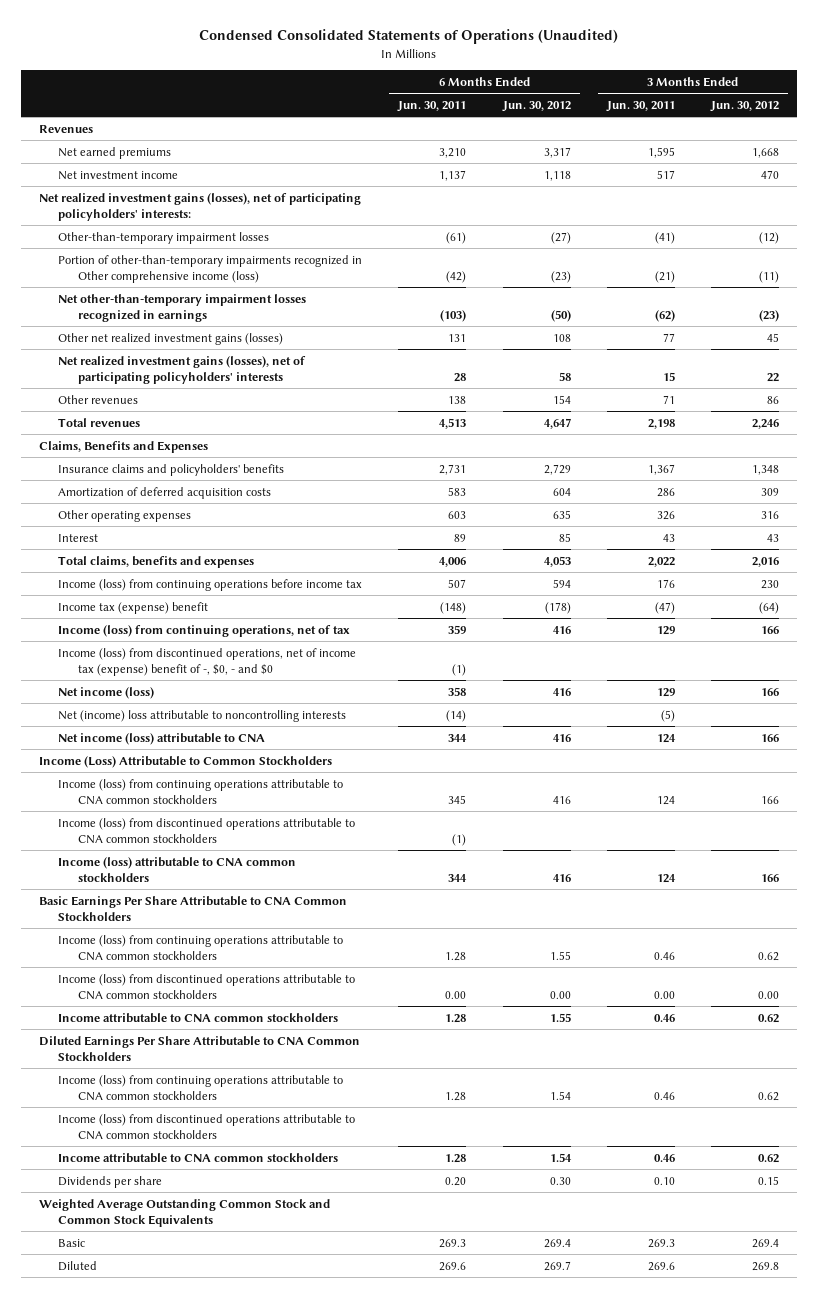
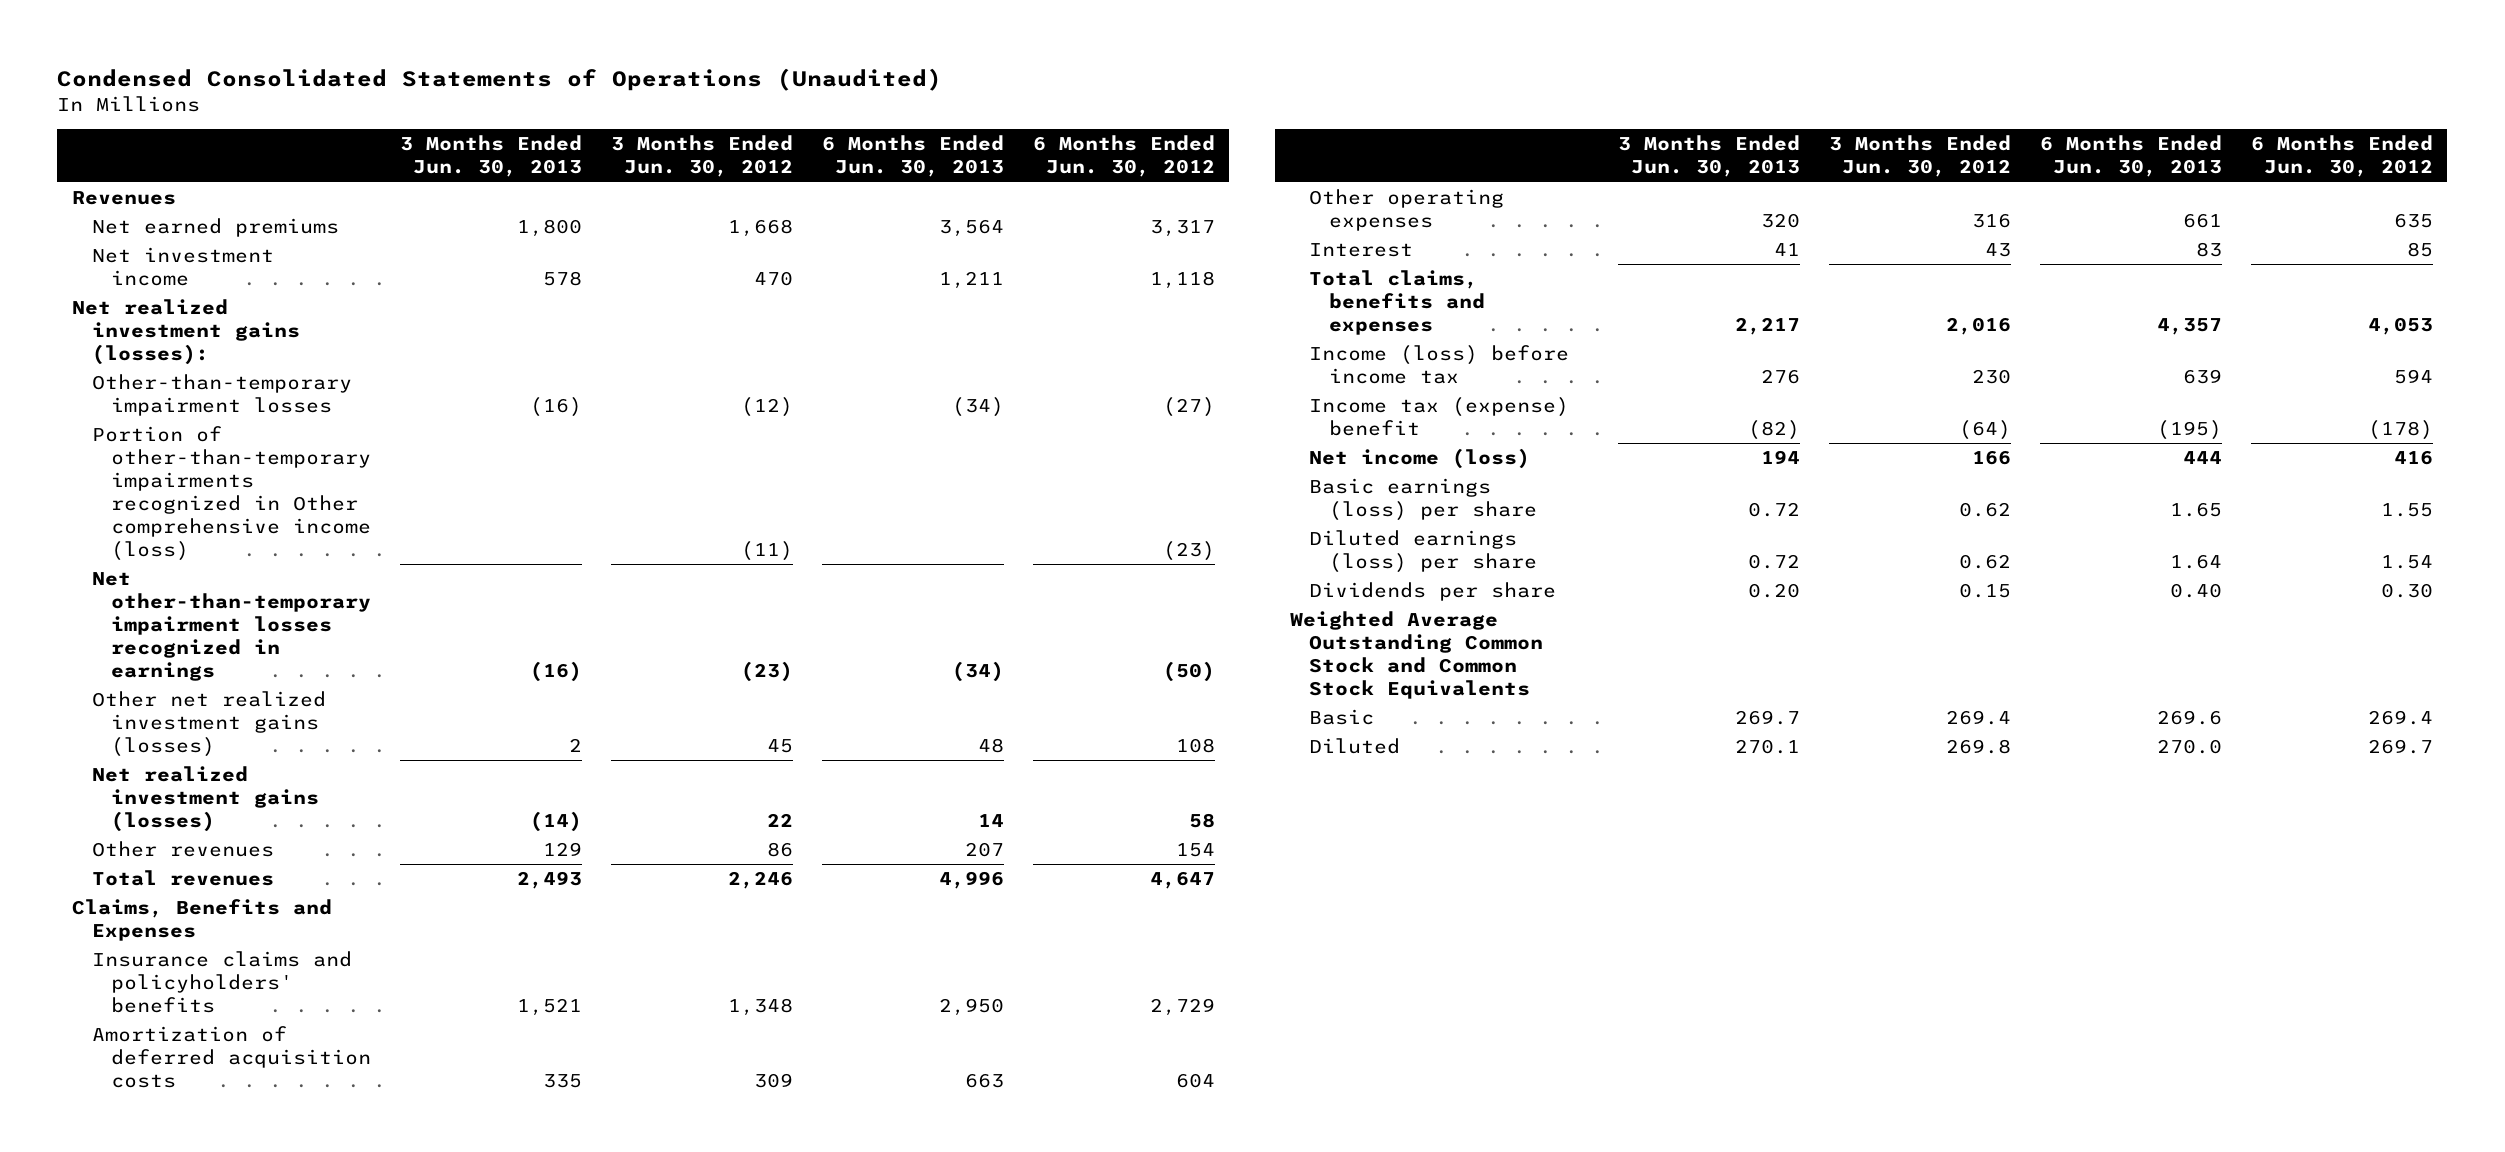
[397,100,467,112] Jun. 30, 2011 -> none
[605,100,675,112] Jun. 30, 2011 -> none
none -> [400,135,583,178] 3 Months Ended Jun. 30, 2013
none -> [821,135,1004,178] 6 Months Ended Jun. 30, 2013
[38,192,361,221] Net realized investment gains (losses), net of participating policyholders' interests: -> [71,299,300,365] Net realized investment gains (losses):
[58,355,307,384] Net realized investment gains (losses), net of participating policyholders' interests -> [91,766,320,832] Net realized investment gains (losses)
[58,578,363,591] Income (loss) from continuing operations before income tax -> [1309,345,1570,385] Income (loss) before income tax
[58,624,351,637] Income (loss) from continuing operations, net of tax -> none
[58,647,357,676] Income (loss) from discontinued operations, net of income tax (expense) benefit of -, $0, - and $0 -> none
[58,709,347,722] Net (income) loss attributable to noncontrolling interests -> none
[58,732,266,745] Net income (loss) attributable to CNA -> none
[38,755,332,768] Income (Loss) Attributable to Common Stockholders -> none
[58,778,344,805] Income (loss) from continuing operations attributable to CNA common stockholders -> none
[58,817,356,844] Income (loss) from discontinued operations attributable to CNA common stockholders -> none
[58,856,297,882] Income (loss) attributable to CNA common stockholders -> none
[38,895,347,921] Basic Earnings Per Share Attributable to CNA Common Stockholders -> none
[58,934,344,961] Income (loss) from continuing operations attributable to CNA common stockholders -> none
[58,973,356,1000] Income (loss) from discontinued operations attributable to CNA common stockholders -> none
[38,1035,360,1061] Diluted Earnings Per Share Attributable to CNA Common Stockholders -> none
[58,1074,344,1101] Income (loss) from continuing operations attributable to CNA common stockholders -> none
[58,1113,356,1140] Income (loss) from discontinued operations attributable to CNA common stockholders -> none
[58,1012,339,1023] Income attributable to CNA common stockholders -> [1309,478,1538,522] Basic earnings (loss) per share
[58,1152,339,1163] Income attributable to CNA common stockholders -> [1309,530,1538,574] Diluted earnings (loss) per share

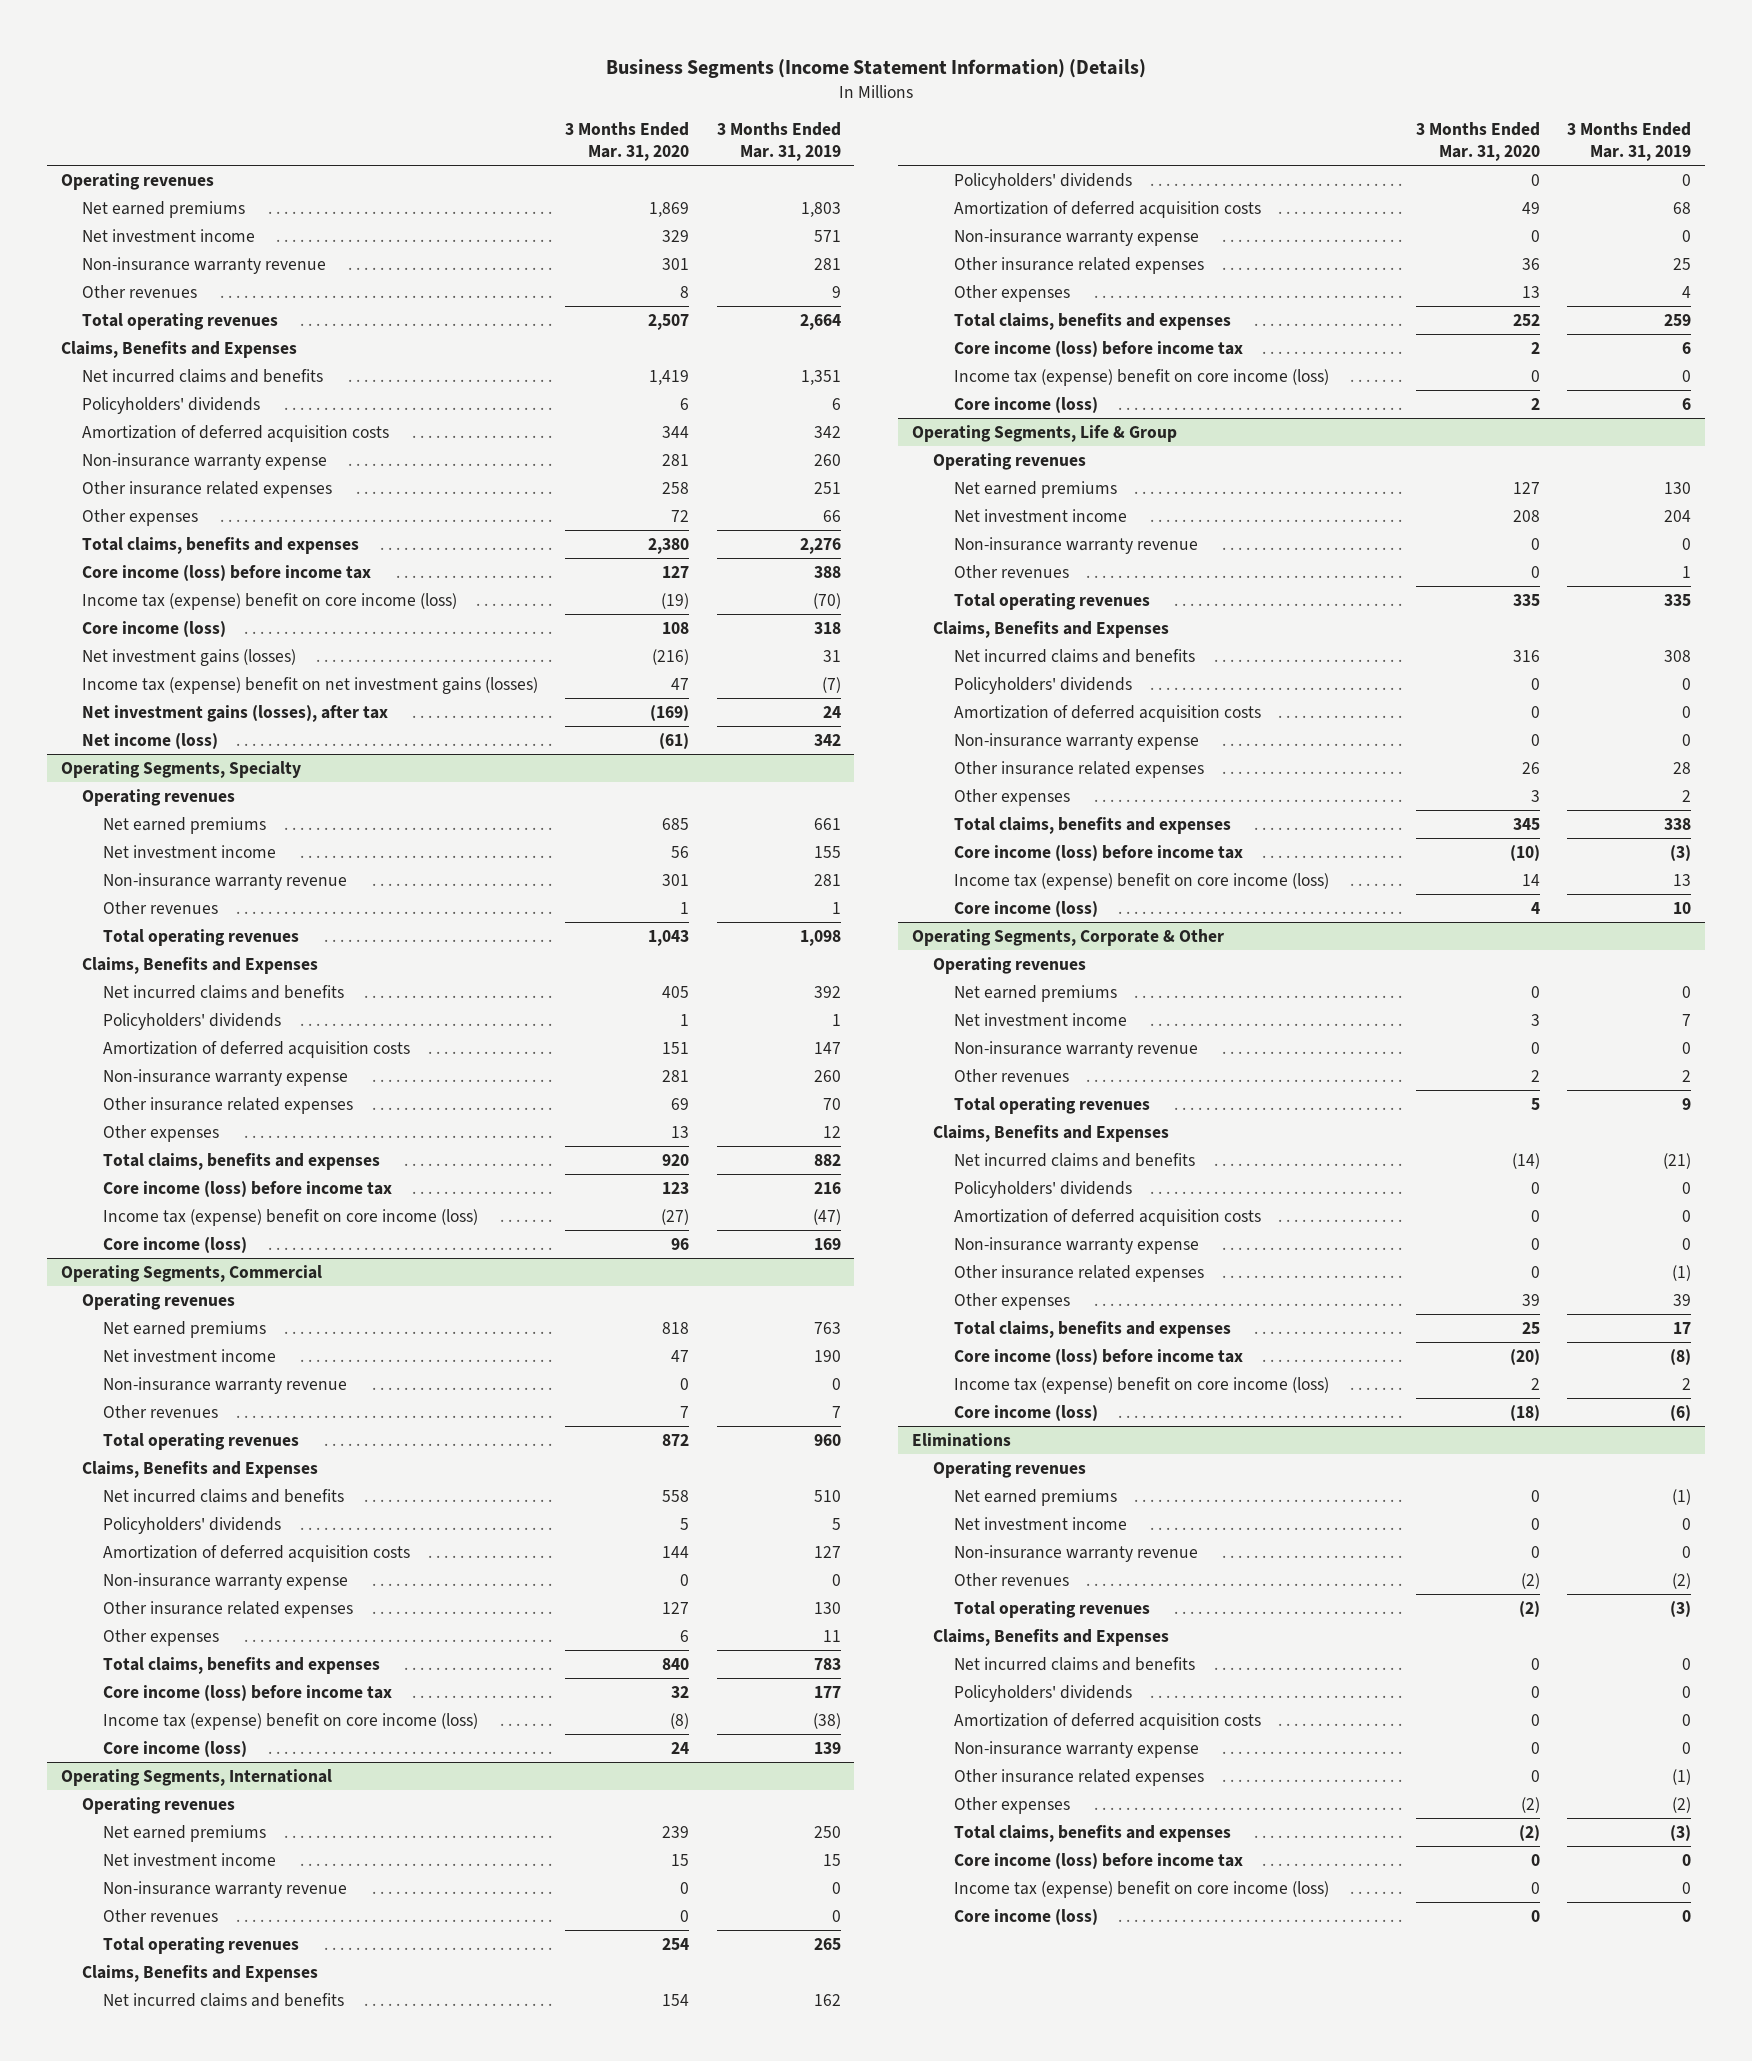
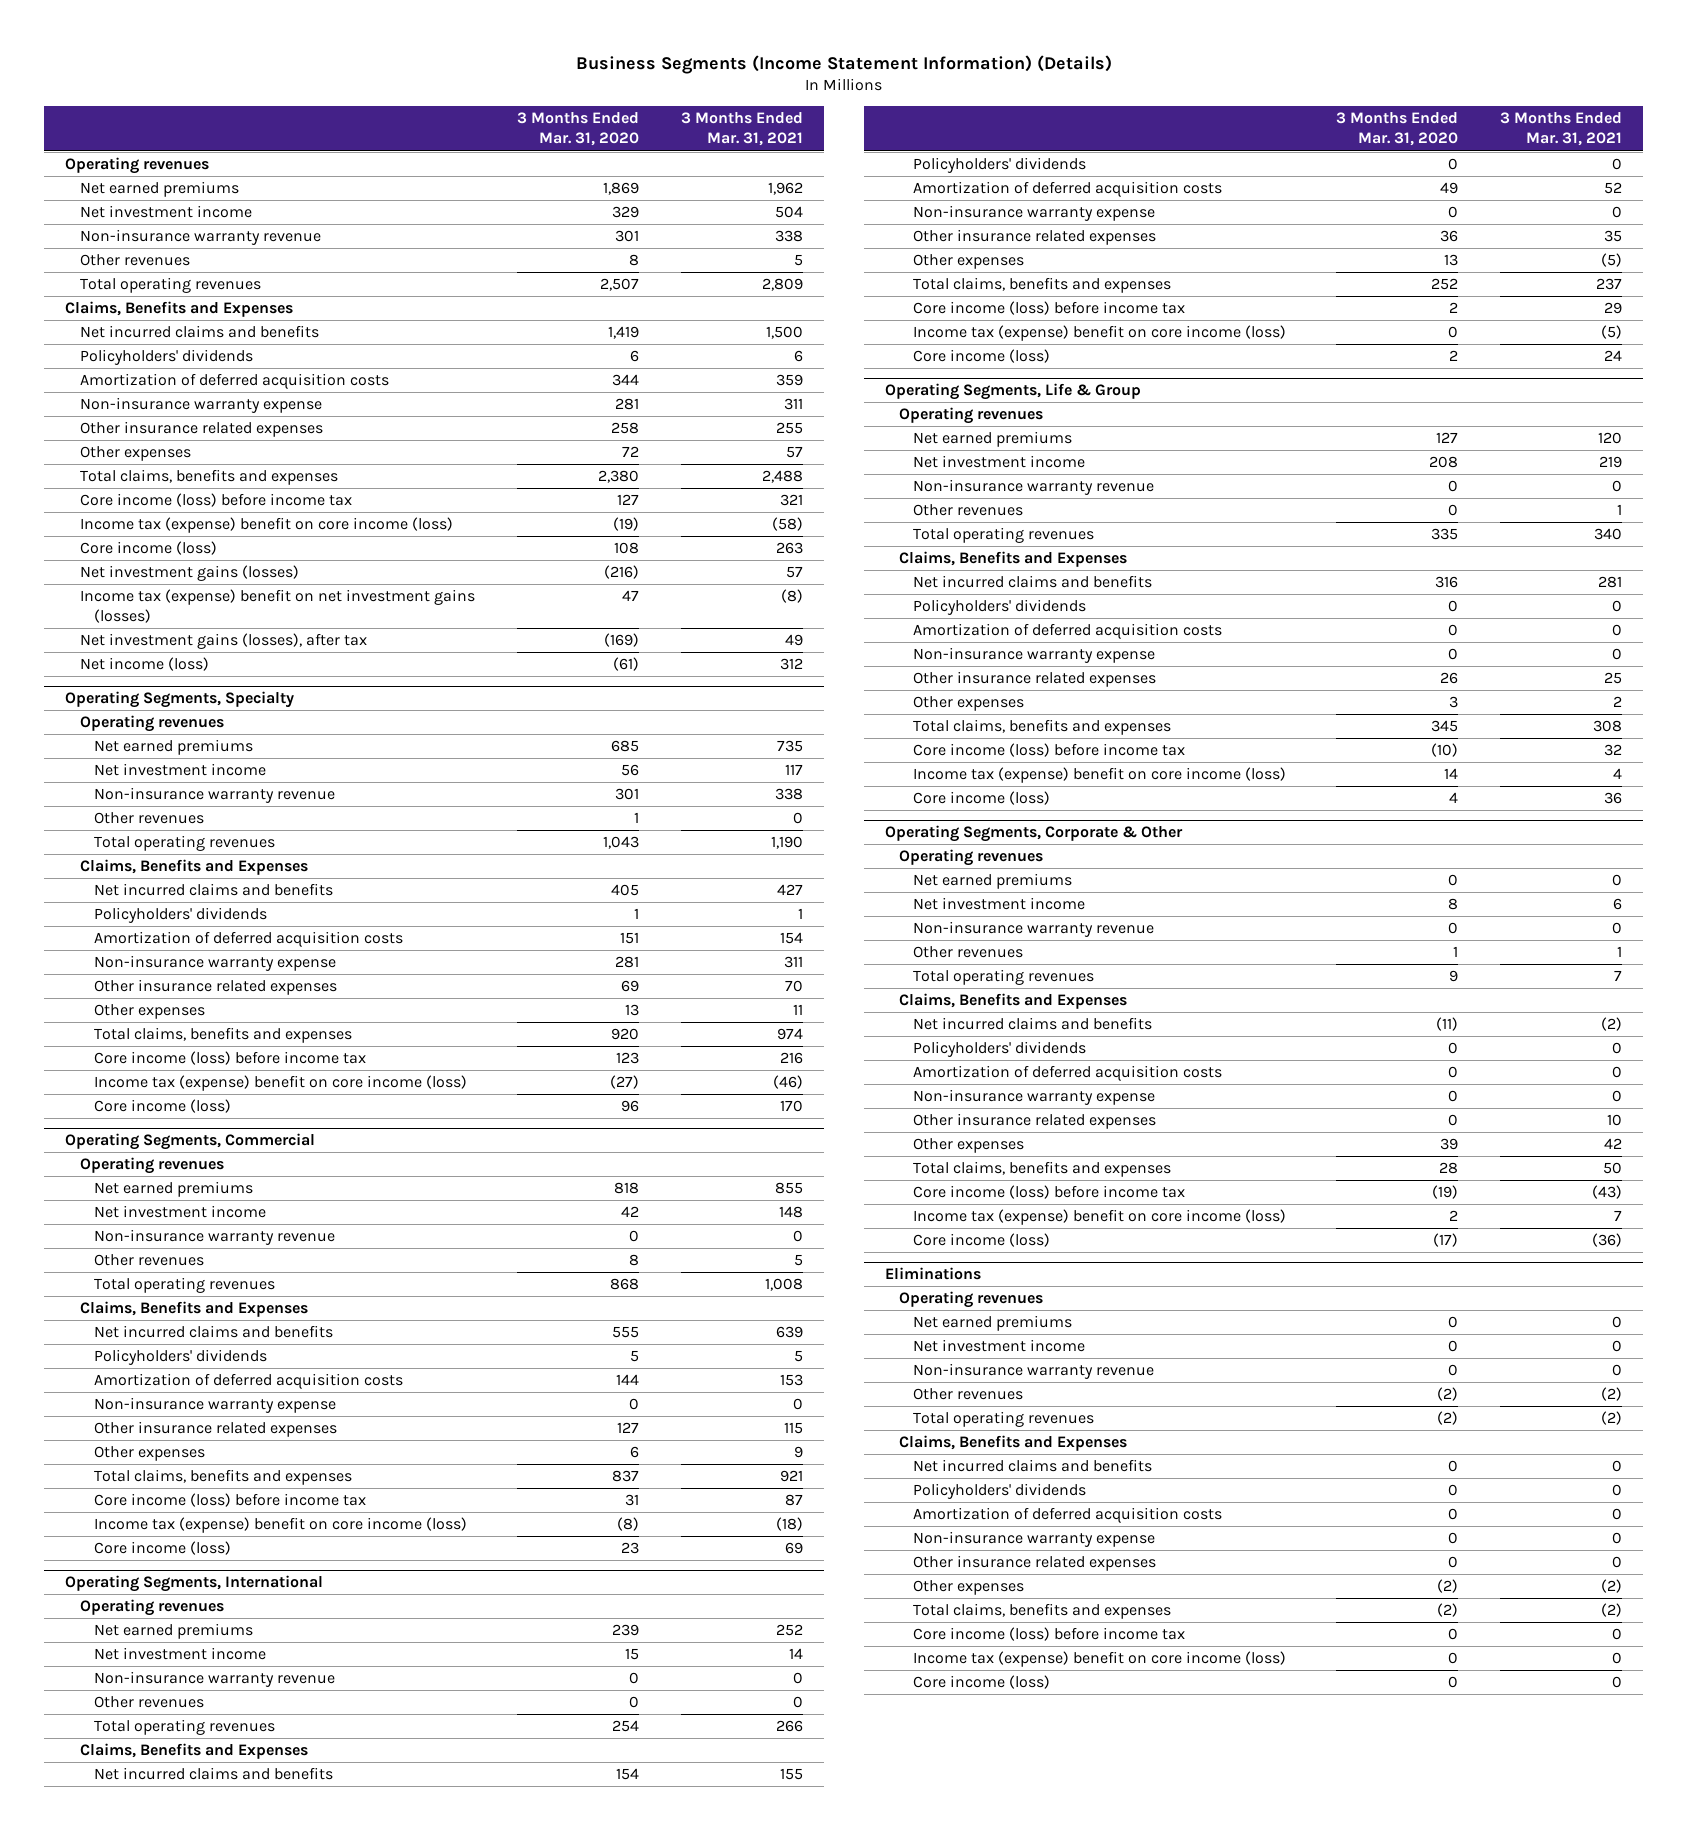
[716,122,841,161] 3 Months Ended Mar. 31, 2019 -> none
none -> [681,112,804,147] 3 Months Ended Mar. 31, 2021
[671,1349,690,1362] 47 -> [620,1206,639,1218] 42
[680,1405,690,1418] 7 -> [628,1254,639,1267] 8
[662,1433,690,1446] 872 -> [609,1278,639,1291] 868
[662,1489,690,1502] 558 -> [611,1326,639,1339] 555
[662,1657,690,1670] 840 -> [611,1470,639,1483] 837
[671,1685,690,1698] 32 -> [624,1494,639,1507] 31
[671,1741,690,1754] 24 -> [620,1542,639,1555] 23
[1530,1013,1540,1026] 3 -> [1448,898,1459,911] 8
[1530,1069,1540,1082] 2 -> [1453,946,1459,958] 1
[1530,1097,1540,1110] 5 -> [1449,970,1459,983] 9
[1511,1152,1540,1169] (14) -> [1436,1017,1459,1032] (11)
[1521,1321,1540,1334] 25 -> [1439,1162,1459,1175] 28
[1509,1348,1540,1365] (20) -> [1432,1185,1459,1200] (19)
[1509,1404,1540,1421] (18) -> [1433,1233,1459,1248] (17)

